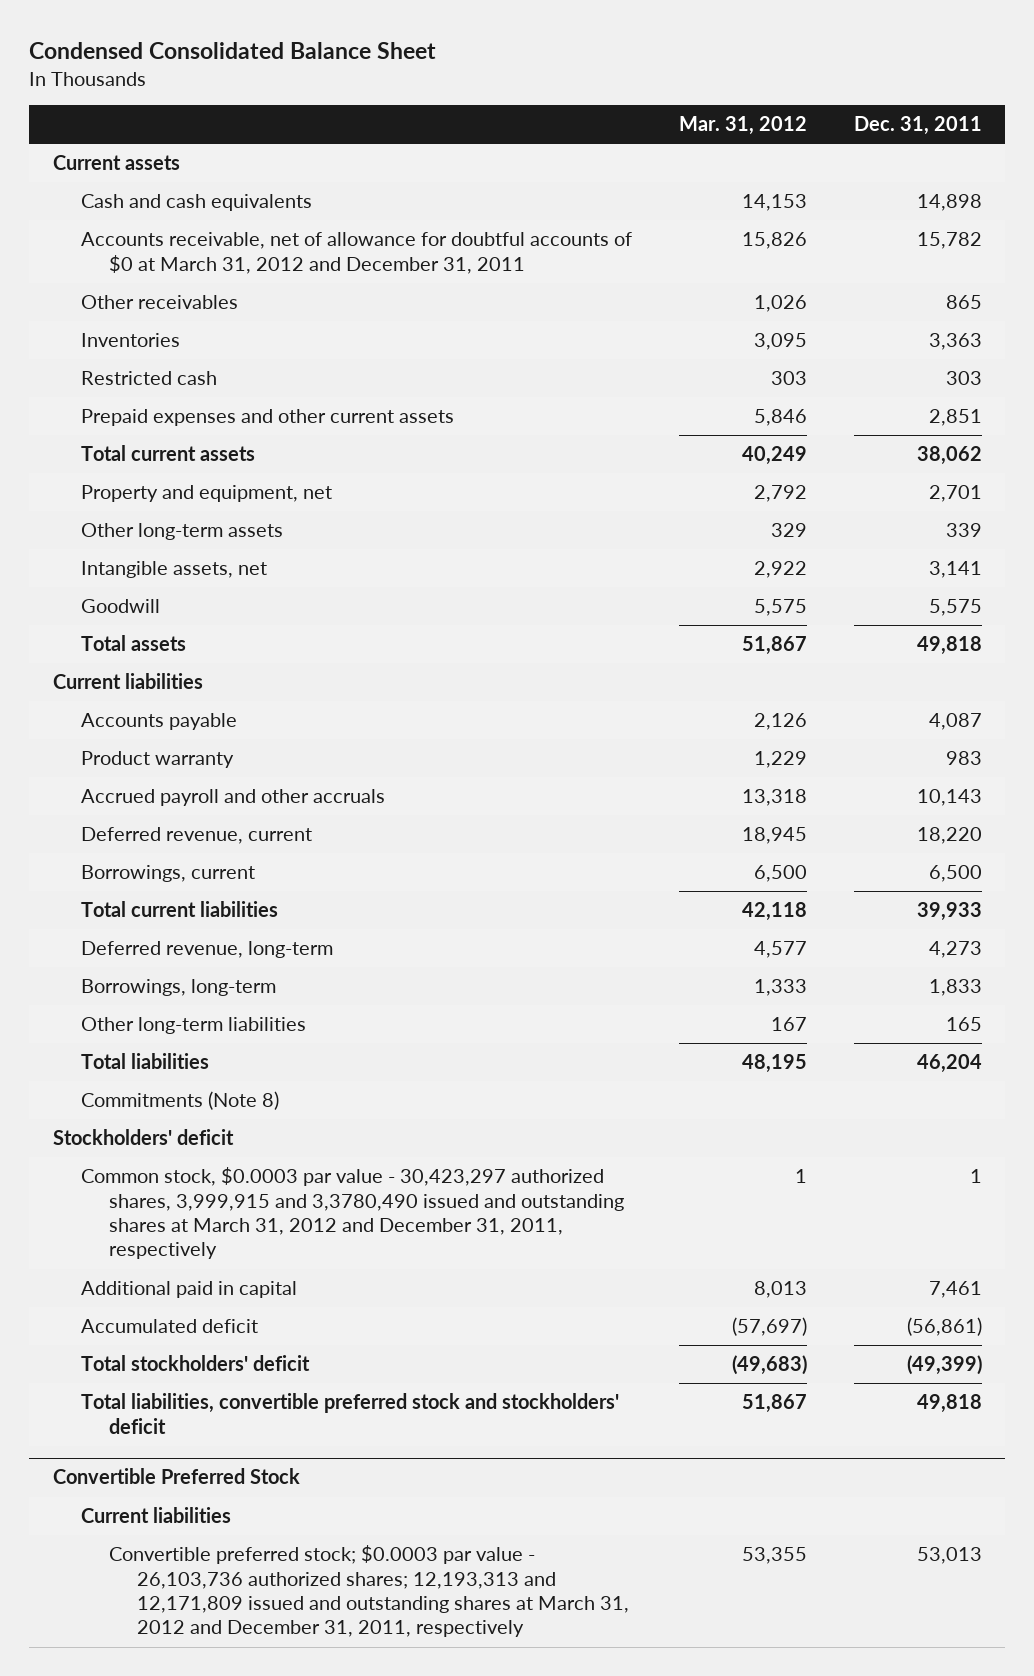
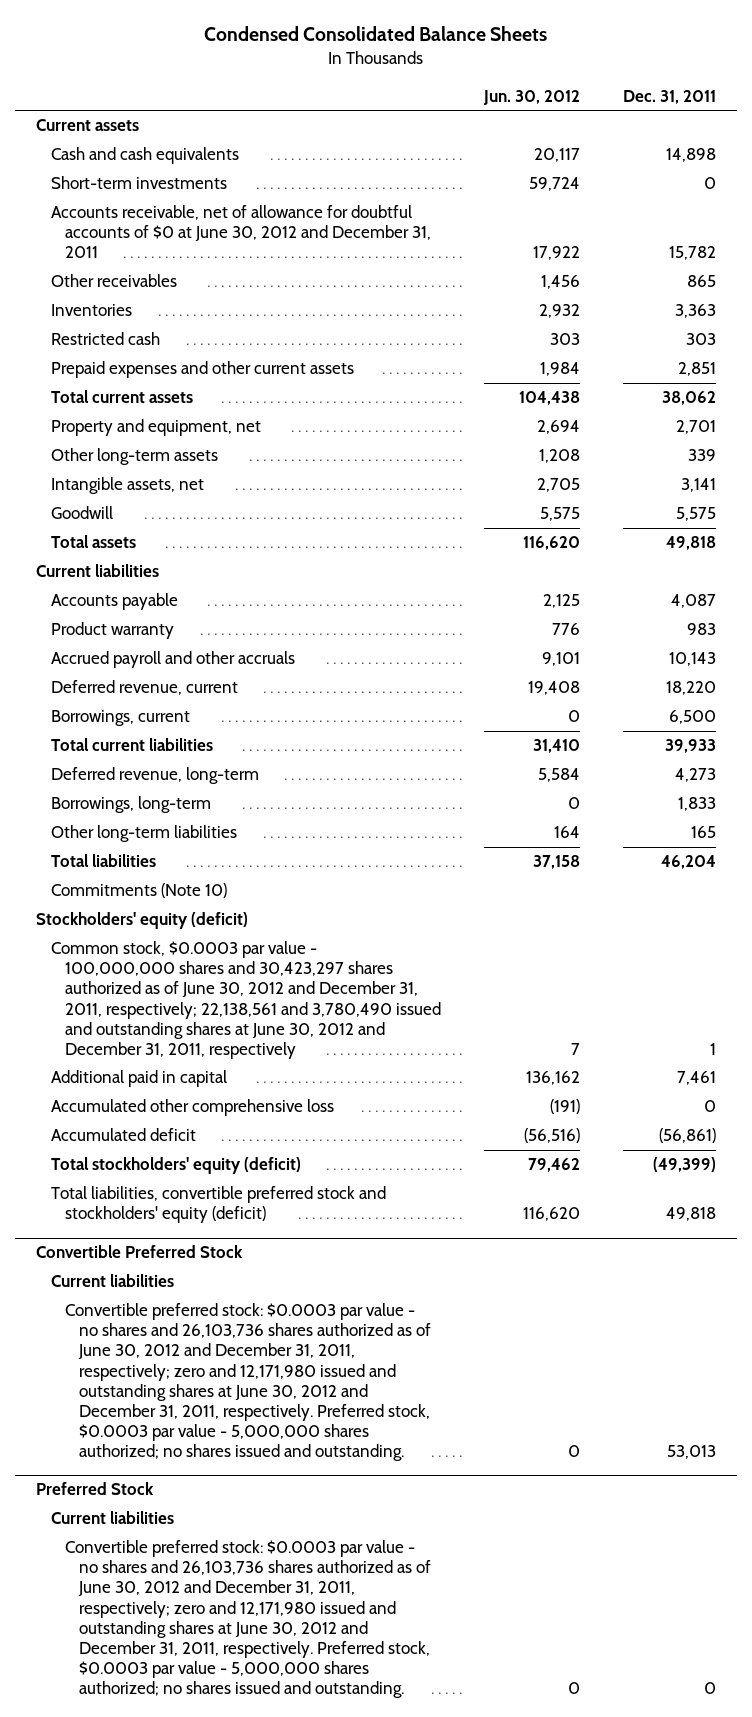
[29,42,437,60] Condensed Consolidated Balance Sheet -> [203,26,547,42] Condensed Consolidated Balance Sheets
[678,116,807,136] Mar. 31, 2012 -> none
none -> [482,89,580,105] Jun. 30, 2012
none -> [50,176,227,190] Short-term investments
[80,232,632,274] Accounts receivable, net of allowance for doubtful accounts of $0 at March 31, 2012 and December 31, 2011 -> [50,205,431,259] Accounts receivable, net of allowance for doubtful accounts of $0 at June 30, 2012 and December 31, 2011
[80,1091,279,1111] Commitments (Note 8) -> [50,883,227,899] Commitments (Note 10)
[52,1129,234,1146] Stockholders' deficit -> [36,912,249,930] Stockholders' equity (deficit)
[80,1167,624,1260] Common stock, $0.0003 par value - 30,423,297 authorized shares, 3,999,915 and 3,3780,490 issued and outstanding shares at March 31, 2012 and December 31, 2011, respectively -> [50,941,441,1059] Common stock, $0.0003 par value - 100,000,000 shares and 30,423,297 shares authorized as of June 30, 2012 and December 31, 2011, respectively; 22,138,561 and 3,780,490 issued and outstanding shares at June 30, 2012 and December 31, 2011, respectively
none -> [50,1099,334,1117] Accumulated other comprehensive loss
[80,1355,310,1372] Total stockholders' deficit -> [50,1157,301,1175] Total stockholders' equity (deficit)
[80,1393,619,1434] Total liabilities, convertible preferred stock and stockholders' deficit -> [50,1186,386,1224] Total liabilities, convertible preferred stock and stockholders' equity (deficit)
[108,1545,629,1638] Convertible preferred stock; $0.0003 par value - 26,103,736 authorized shares; 12,193,313 and 12,171,809 issued and outstanding shares at March 31, 2012 and December 31, 2011, respectively -> [64,1303,432,1461] Convertible preferred stock: $0.0003 par value - no shares and 26,103,736 shares authorized as of June 30, 2012 and December 31, 2011, respectively; zero and 12,171,980 issued and outstanding shares at June 30, 2012 and December 31, 2011, respectively. Preferred stock, $0.0003 par value - 5,000,000 shares authorized; no shares issued and outstanding.
none -> [36,1482,155,1496] Preferred Stock
none -> [50,1511,174,1525] Current liabilities
none -> [64,1540,432,1698] Convertible preferred stock: $0.0003 par value - no shares and 26,103,736 shares authorized as of June 30, 2012 and December 31, 2011, respectively; zero and 12,171,980 issued and outstanding shares at June 30, 2012 and December 31, 2011, respectively. Preferred stock, $0.0003 par value - 5,000,000 shares authorized; no shares issued and outstanding.

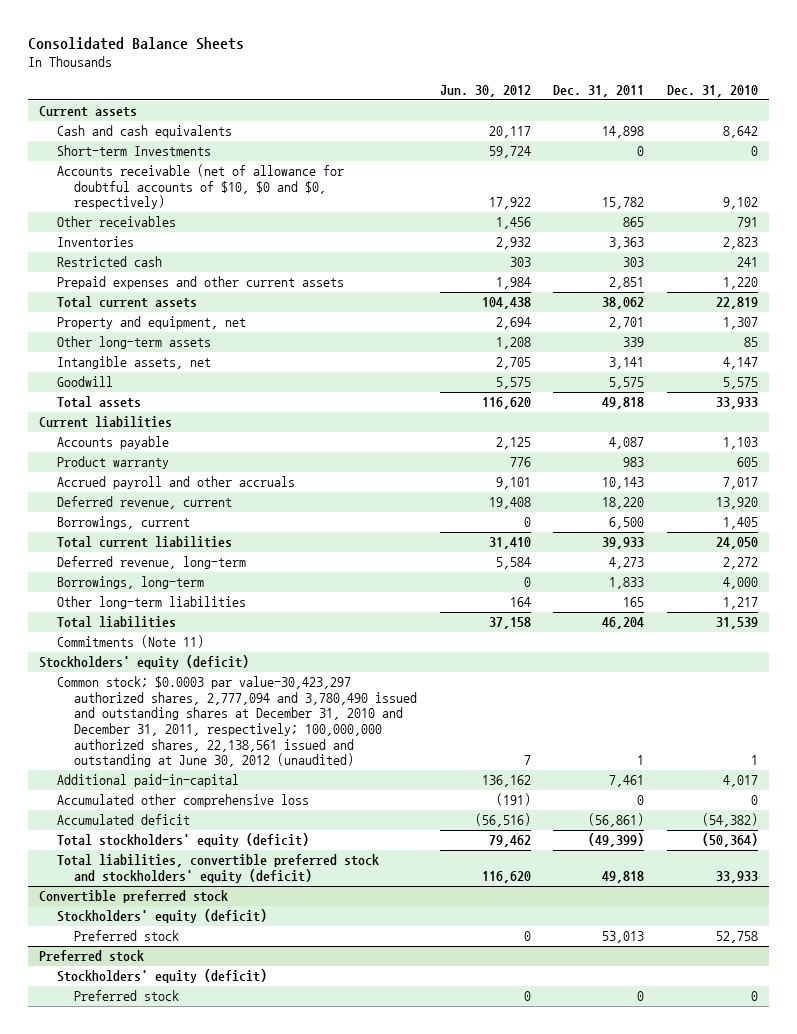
[203,26,547,42] Condensed Consolidated Balance Sheets -> [27,37,244,51] Consolidated Balance Sheets
none -> [666,84,758,97] Dec. 31, 2010
[50,176,227,190] Short-term investments -> [56,145,211,157] Short-term Investments
[50,205,431,259] Accounts receivable, net of allowance for doubtful accounts of $0 at June 30, 2012 and December 31, 2011 -> [56,164,344,210] Accounts receivable (net of allowance for doubtful accounts of $10, $0 and $0, respectively)
[50,883,227,899] Commitments (Note 10) -> [56,635,204,649] Commitments (Note 11)
[50,941,441,1059] Common stock, $0.0003 par value - 100,000,000 shares and 30,423,297 shares authorized as of June 30, 2012 and December 31, 2011, respectively; 22,138,561 and 3,780,490 issued and outstanding shares at June 30, 2012 and December 31, 2011, respectively -> [56,676,418,768] Common stock; $0.0003 par value-30,423,297 authorized shares, 2,777,094 and 3,780,490 issued and outstanding shares at December 31, 2010 and December 31, 2011, respectively; 100,000,000 authorized shares, 22,138,561 issued and outstanding at June 30, 2012 (unaudited)
[50,1070,227,1088] Additional paid in capital -> [56,774,239,788] Additional paid-in-capital
[50,1274,174,1288] Current liabilities -> none
[50,1511,174,1525] Current liabilities -> none
[36,1245,244,1259] Convertible Preferred Stock -> [39,890,229,904] Convertible preferred stock
none -> [56,909,267,924] Stockholders' equity (deficit)
[64,1303,432,1461] Convertible preferred stock: $0.0003 par value - no shares and 26,103,736 shares authorized as of June 30, 2012 and December 31, 2011, respectively; zero and 12,171,980 issued and outstanding shares at June 30, 2012 and December 31, 2011, respectively. Preferred stock, $0.0003 par value - 5,000,000 shares authorized; no shares issued and outstanding. -> [74,930,180,942] Preferred stock
[36,1482,155,1496] Preferred Stock -> [39,950,145,963] Preferred stock
none -> [56,969,267,984] Stockholders' equity (deficit)
[64,1540,432,1698] Convertible preferred stock: $0.0003 par value - no shares and 26,103,736 shares authorized as of June 30, 2012 and December 31, 2011, respectively; zero and 12,171,980 issued and outstanding shares at June 30, 2012 and December 31, 2011, respectively. Preferred stock, $0.0003 par value - 5,000,000 shares authorized; no shares issued and outstanding. -> [74,990,180,1002] Preferred stock

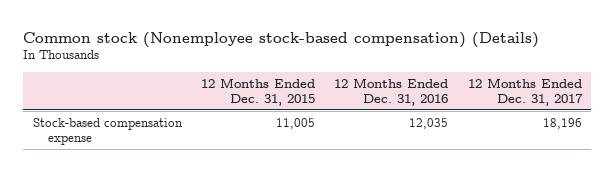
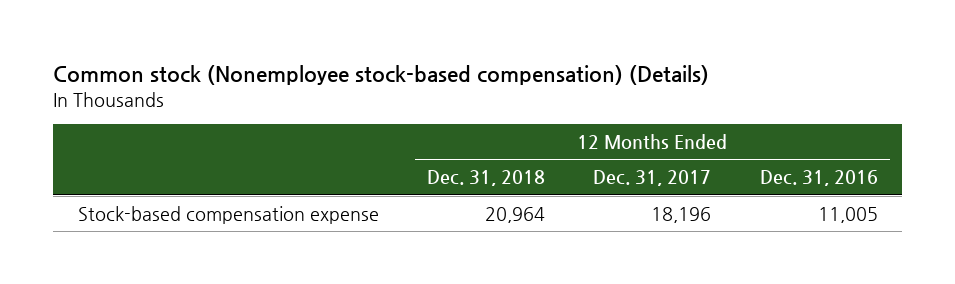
[201,77,316,106] 12 Months Ended Dec. 31, 2015 -> none
none -> [426,170,545,187] Dec. 31, 2018
[409,117,449,129] 12,035 -> [817,206,878,223] 11,005

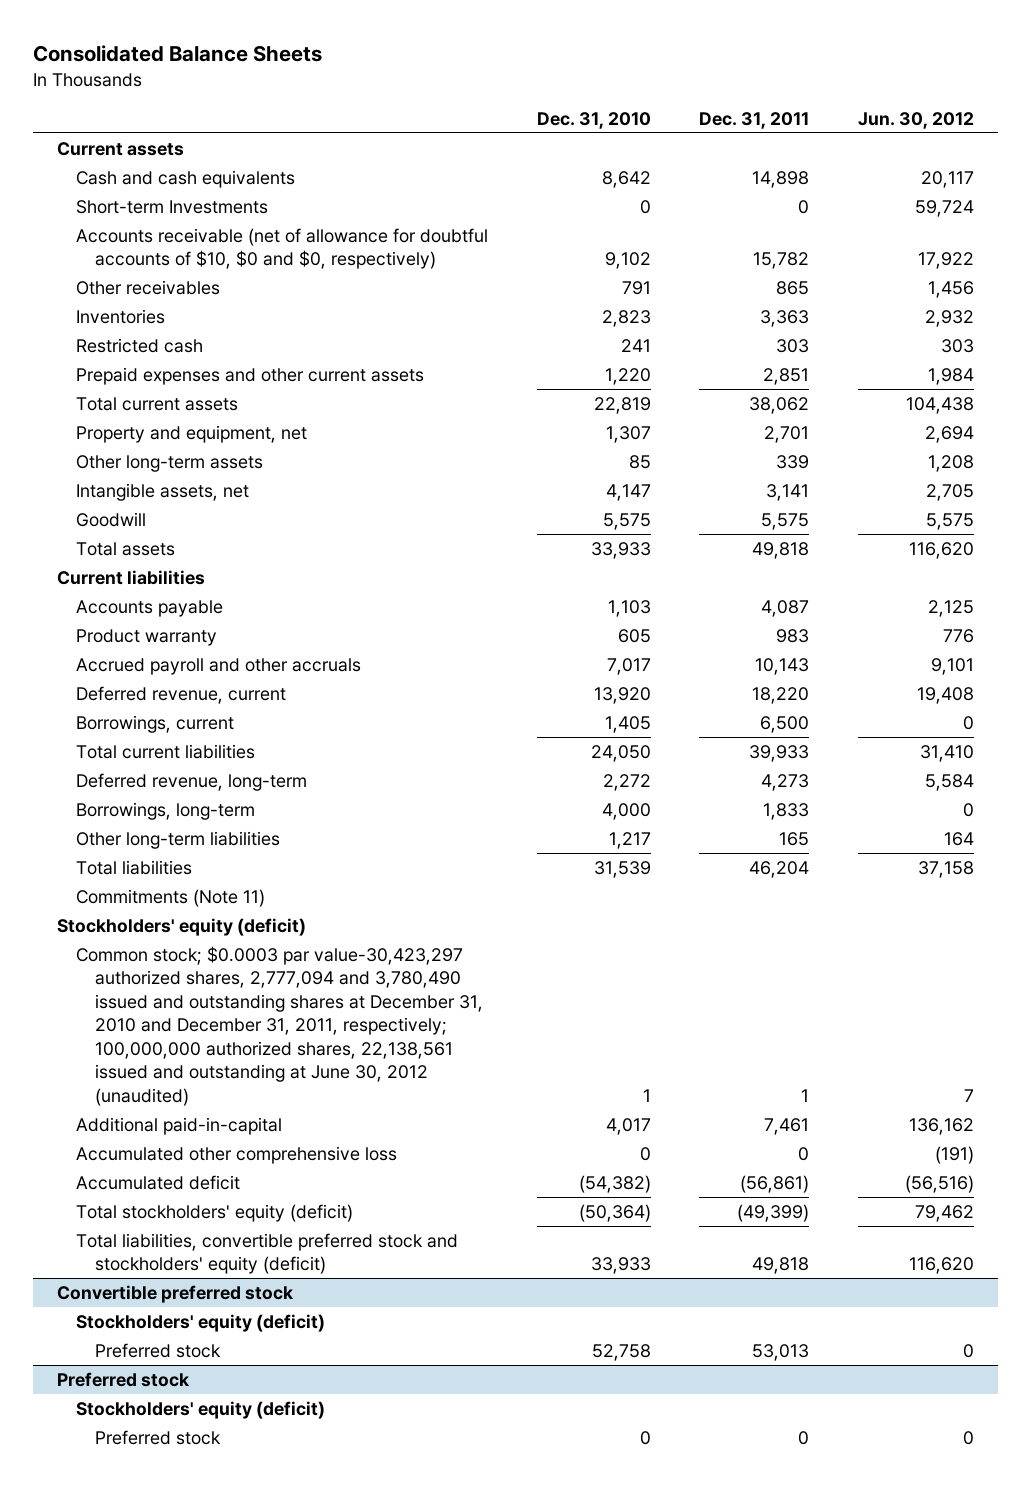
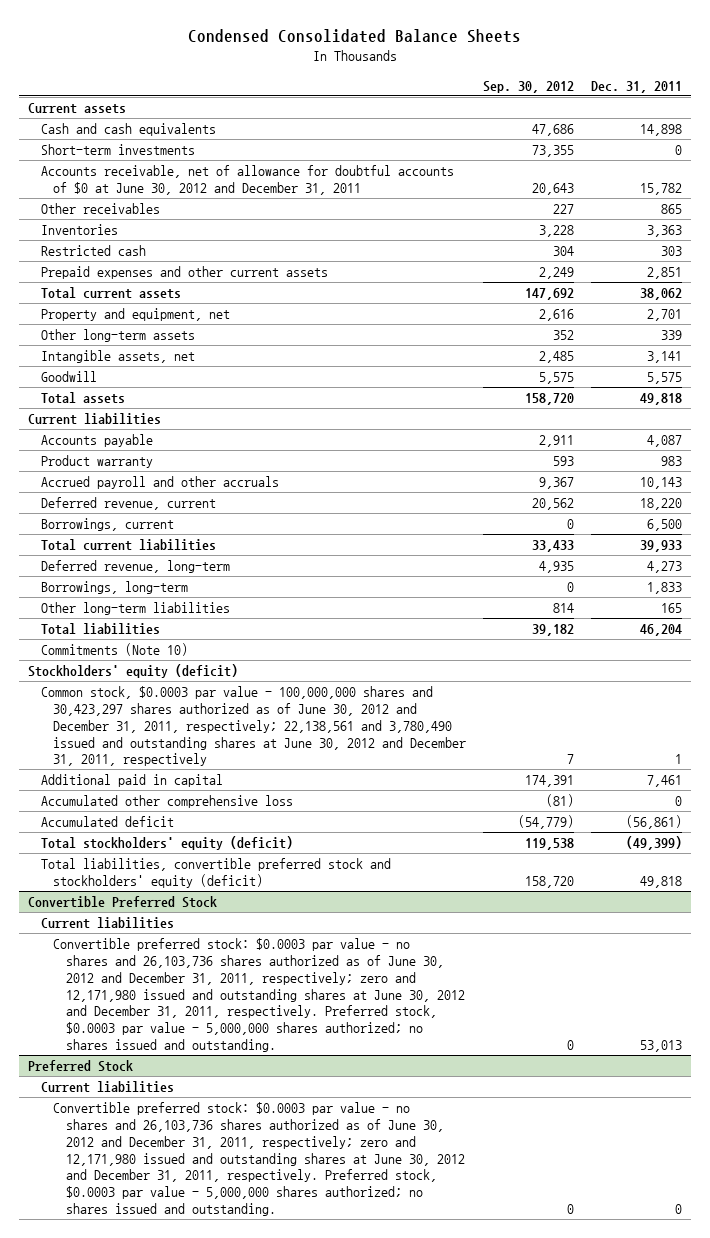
[32,45,322,63] Consolidated Balance Sheets -> [188,29,522,44] Condensed Consolidated Balance Sheets
[536,111,651,129] Dec. 31, 2010 -> none
[857,111,974,129] Jun. 30, 2012 -> none
none -> [483,80,575,93] Sep. 30, 2012
[76,199,269,214] Short-term Investments -> [40,144,195,156] Short-term investments
[76,227,489,270] Accounts receivable (net of allowance for doubtful accounts of $10, $0 and $0, respectively) -> [40,165,454,195] Accounts receivable, net of allowance for doubtful accounts of $0 at June 30, 2012 and December 31, 2011
[76,888,266,907] Commitments (Note 11) -> [40,643,188,657] Commitments (Note 10)
[76,945,484,1107] Common stock; $0.0003 par value-30,423,297 authorized shares, 2,777,094 and 3,780,490 issued and outstanding shares at December 31, 2010 and December 31, 2011, respectively; 100,000,000 authorized shares, 22,138,561 issued and outstanding at June 30, 2012 (unaudited) -> [40,686,467,767] Common stock, $0.0003 par value - 100,000,000 shares and 30,423,297 shares authorized as of June 30, 2012 and December 31, 2011, respectively; 22,138,561 and 3,780,490 issued and outstanding shares at June 30, 2012 and December 31, 2011, respectively
[76,1116,283,1135] Additional paid-in-capital -> [40,774,223,788] Additional paid in capital
[76,1313,326,1332] Stockholders' equity (deficit) -> none
[76,1400,326,1419] Stockholders' equity (deficit) -> none
[57,1284,295,1303] Convertible preferred stock -> [27,896,217,909] Convertible Preferred Stock
none -> [40,917,174,930] Current liabilities
[95,1342,222,1358] Preferred stock -> [53,938,466,1052] Convertible preferred stock: $0.0003 par value - no shares and 26,103,736 shares authorized as of June 30, 2012 and December 31, 2011, respectively; zero and 12,171,980 issued and outstanding shares at June 30, 2012 and December 31, 2011, respectively. Preferred stock, $0.0003 par value - 5,000,000 shares authorized; no shares issued and outstanding.
[57,1371,191,1387] Preferred stock -> [27,1060,133,1073] Preferred Stock
none -> [40,1081,174,1094] Current liabilities
[95,1429,222,1445] Preferred stock -> [53,1102,466,1216] Convertible preferred stock: $0.0003 par value - no shares and 26,103,736 shares authorized as of June 30, 2012 and December 31, 2011, respectively; zero and 12,171,980 issued and outstanding shares at June 30, 2012 and December 31, 2011, respectively. Preferred stock, $0.0003 par value - 5,000,000 shares authorized; no shares issued and outstanding.

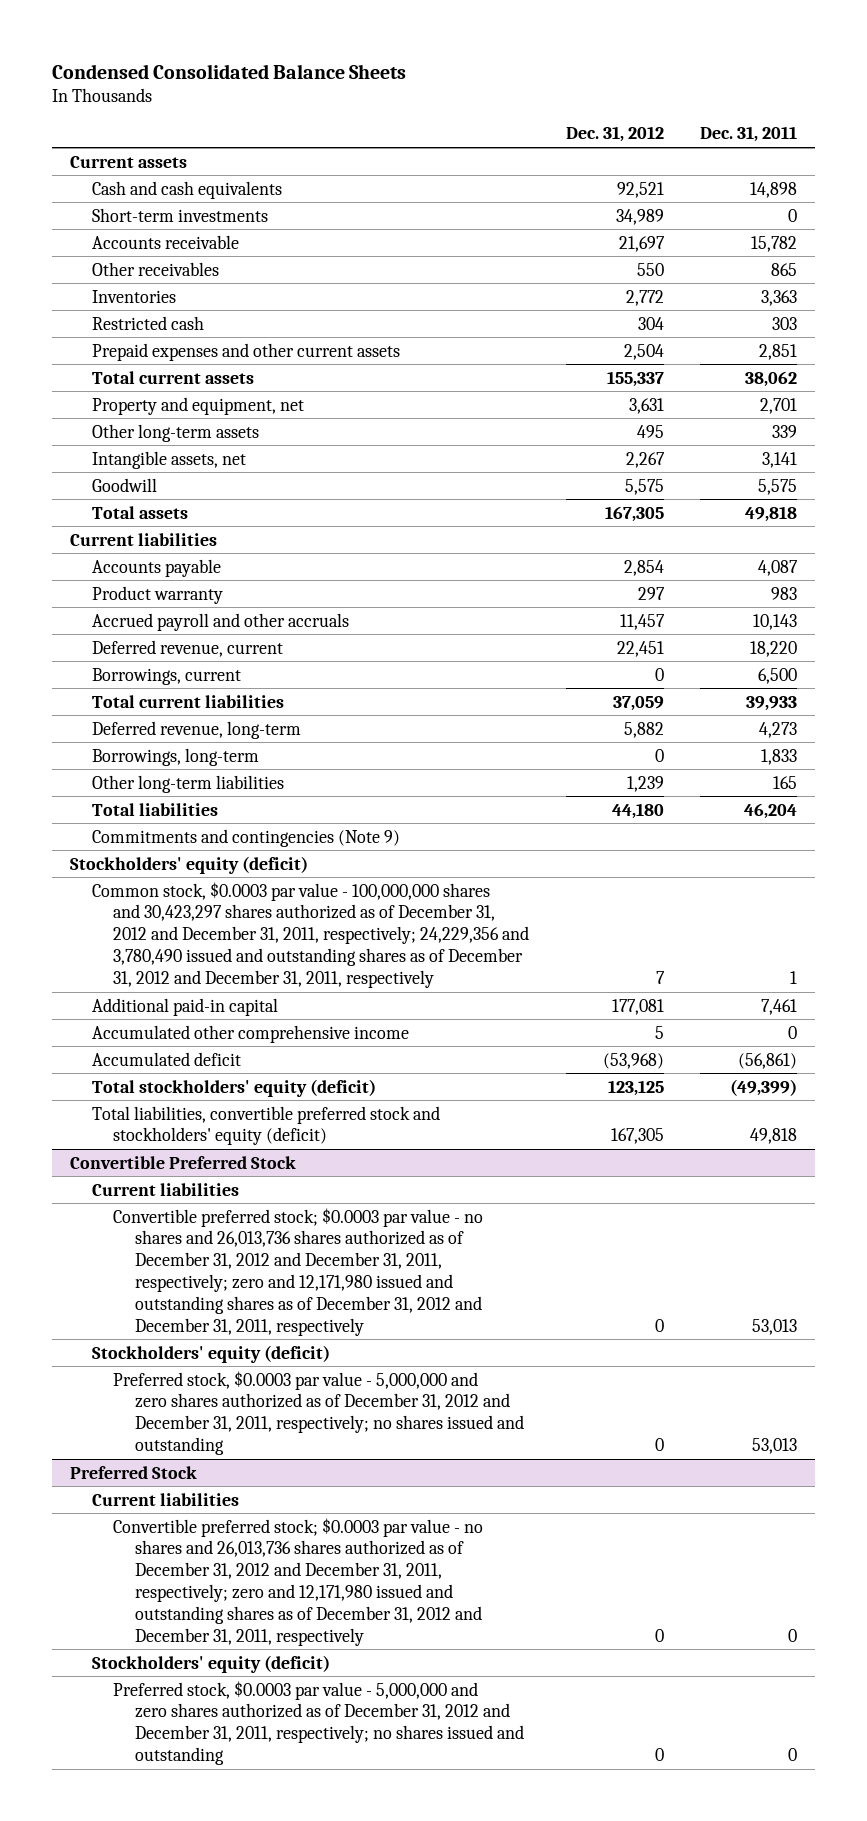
[483,80,575,93] Sep. 30, 2012 -> none
none -> [565,126,664,143] Dec. 31, 2012
[40,165,454,195] Accounts receivable, net of allowance for doubtful accounts of $0 at June 30, 2012 and December 31, 2011 -> [91,234,239,249] Accounts receivable
[40,643,188,657] Commitments (Note 10) -> [91,828,400,847] Commitments and contingencies (Note 9)
[40,686,467,767] Common stock, $0.0003 par value - 100,000,000 shares and 30,423,297 shares authorized as of June 30, 2012 and December 31, 2011, respectively; 22,138,561 and 3,780,490 issued and outstanding shares at June 30, 2012 and December 31, 2011, respectively -> [91,881,530,988] Common stock, $0.0003 par value - 100,000,000 shares and 30,423,297 shares authorized as of December 31, 2012 and December 31, 2011, respectively; 24,229,356 and 3,780,490 issued and outstanding shares as of December 31, 2012 and December 31, 2011, respectively
[40,774,223,788] Additional paid in capital -> [91,997,278,1016] Additional paid-in capital
[40,795,293,809] Accumulated other comprehensive loss -> [91,1024,409,1043] Accumulated other comprehensive income
[53,938,466,1052] Convertible preferred stock: $0.0003 par value - no shares and 26,103,736 shares authorized as of June 30, 2012 and December 31, 2011, respectively; zero and 12,171,980 issued and outstanding shares at June 30, 2012 and December 31, 2011, respectively. Preferred stock, $0.0003 par value - 5,000,000 shares authorized; no shares issued and outstanding. -> [113,1207,484,1336] Convertible preferred stock; $0.0003 par value - no shares and 26,013,736 shares authorized as of December 31, 2012 and December 31, 2011, respectively; zero and 12,171,980 issued and outstanding shares as of December 31, 2012 and December 31, 2011, respectively
none -> [91,1344,330,1363] Stockholders' equity (deficit)
none -> [113,1370,525,1456] Preferred stock, $0.0003 par value - 5,000,000 and zero shares authorized as of December 31, 2012 and December 31, 2011, respectively; no shares issued and outstanding
[53,1102,466,1216] Convertible preferred stock: $0.0003 par value - no shares and 26,103,736 shares authorized as of June 30, 2012 and December 31, 2011, respectively; zero and 12,171,980 issued and outstanding shares at June 30, 2012 and December 31, 2011, respectively. Preferred stock, $0.0003 par value - 5,000,000 shares authorized; no shares issued and outstanding. -> [113,1517,484,1646] Convertible preferred stock; $0.0003 par value - no shares and 26,013,736 shares authorized as of December 31, 2012 and December 31, 2011, respectively; zero and 12,171,980 issued and outstanding shares as of December 31, 2012 and December 31, 2011, respectively
none -> [91,1654,330,1673] Stockholders' equity (deficit)
none -> [113,1680,525,1766] Preferred stock, $0.0003 par value - 5,000,000 and zero shares authorized as of December 31, 2012 and December 31, 2011, respectively; no shares issued and outstanding

